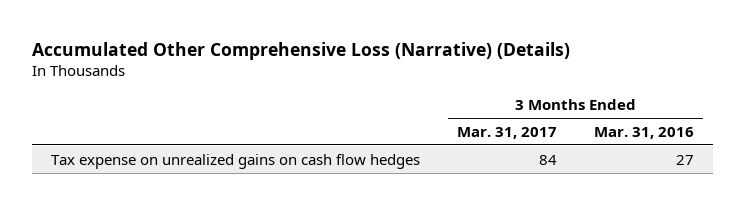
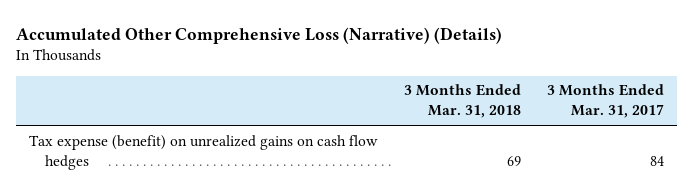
[594,126,695,139] Mar. 31, 2016 -> none
none -> [403,84,521,119] 3 Months Ended Mar. 31, 2018
[50,153,420,169] Tax expense on unrealized gains on cash flow hedges -> [29,134,379,170] Tax expense (benefit) on unrealized gains on cash flow hedges

